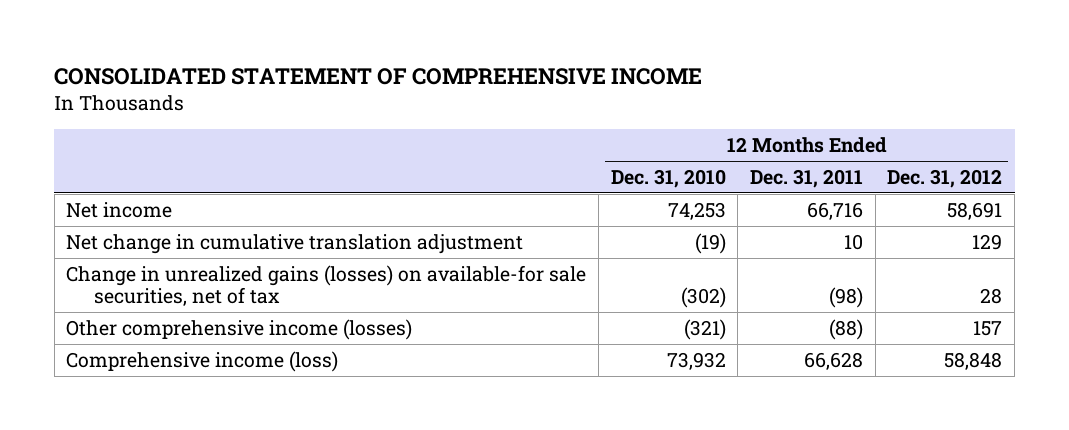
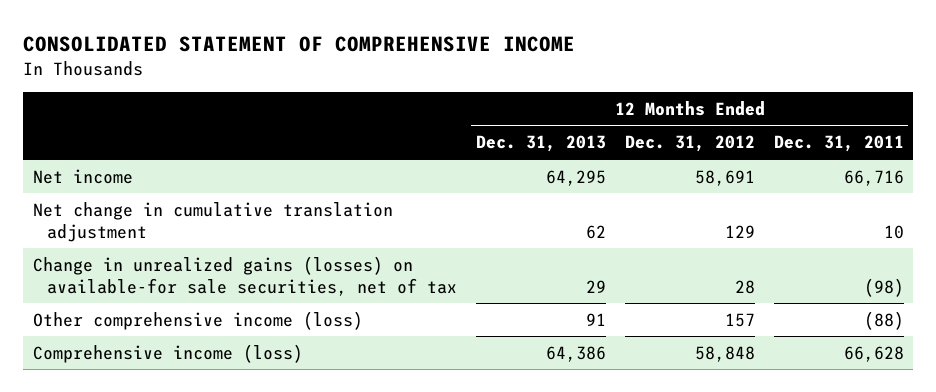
[610,168,726,188] Dec. 31, 2010 -> none
none -> [476,135,607,153] Dec. 31, 2013
[66,318,413,340] Other comprehensive income (losses) -> [32,310,363,330] Other comprehensive income (loss)

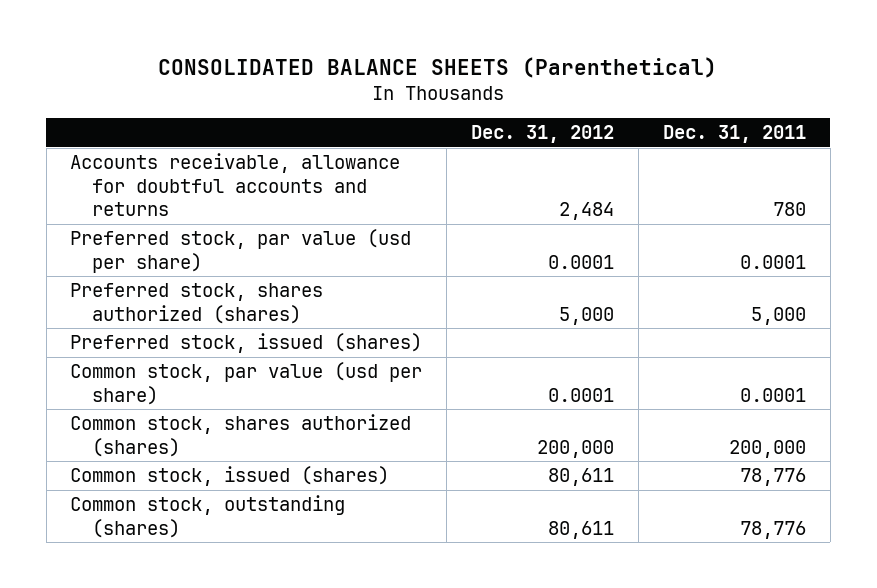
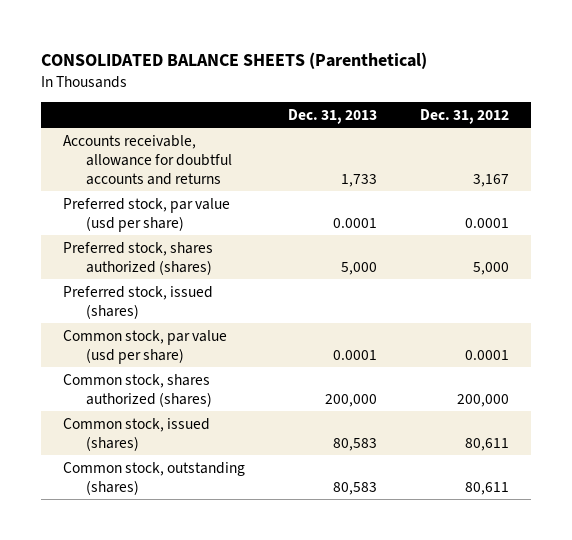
[663,125,807,144] Dec. 31, 2011 -> none
none -> [288,108,378,124] Dec. 31, 2013
[559,202,615,221] 2,484 -> [473,173,510,187] 3,167

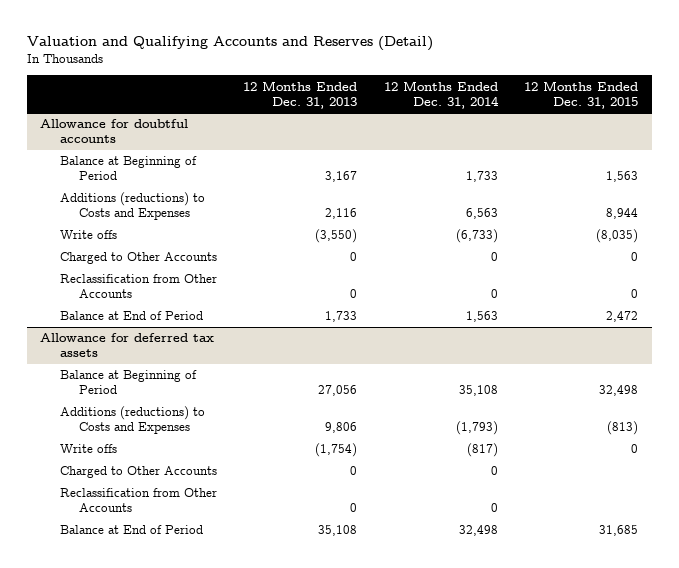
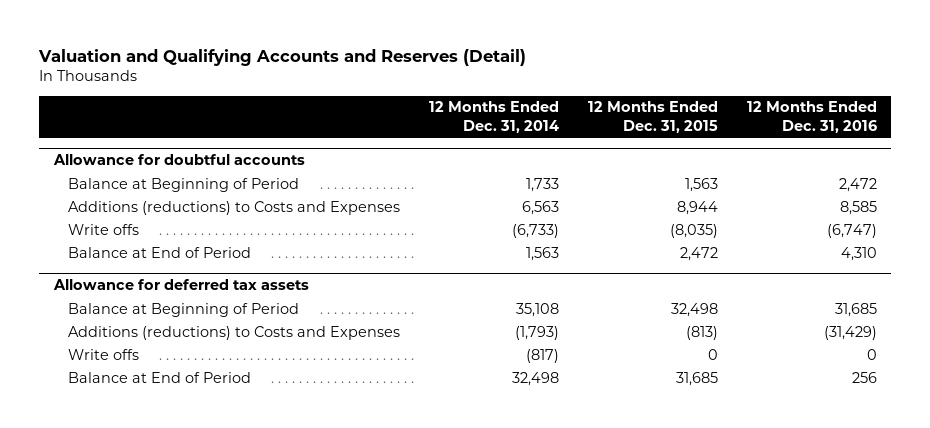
[243,80,358,109] 12 Months Ended Dec. 31, 2013 -> none
none -> [746,101,877,134] 12 Months Ended Dec. 31, 2016
[59,252,217,265] Charged to Other Accounts -> none
[59,274,217,299] Reclassification from Other Accounts -> none
[59,466,217,479] Charged to Other Accounts -> none
[59,488,217,513] Reclassification from Other Accounts -> none

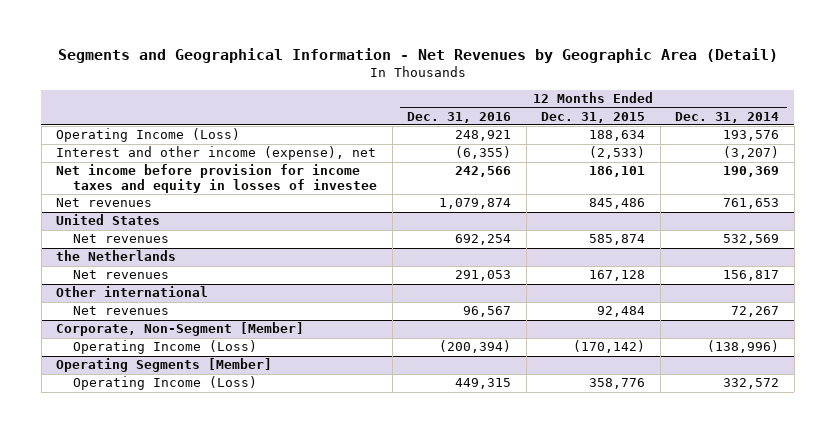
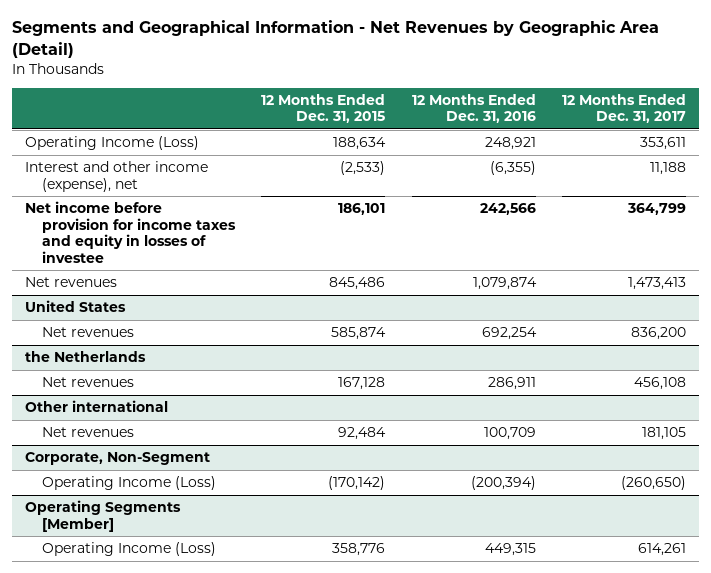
[675,111,780,123] Dec. 31, 2014 -> none
none -> [561,93,686,124] 12 Months Ended Dec. 31, 2017
[455,270,512,282] 291,053 -> [487,377,536,391] 286,911
[463,306,512,318] 96,567 -> [483,427,536,441] 100,709
[56,322,305,337] Corporate, Non-Segment [Member] -> [24,452,210,466] Corporate, Non-Segment

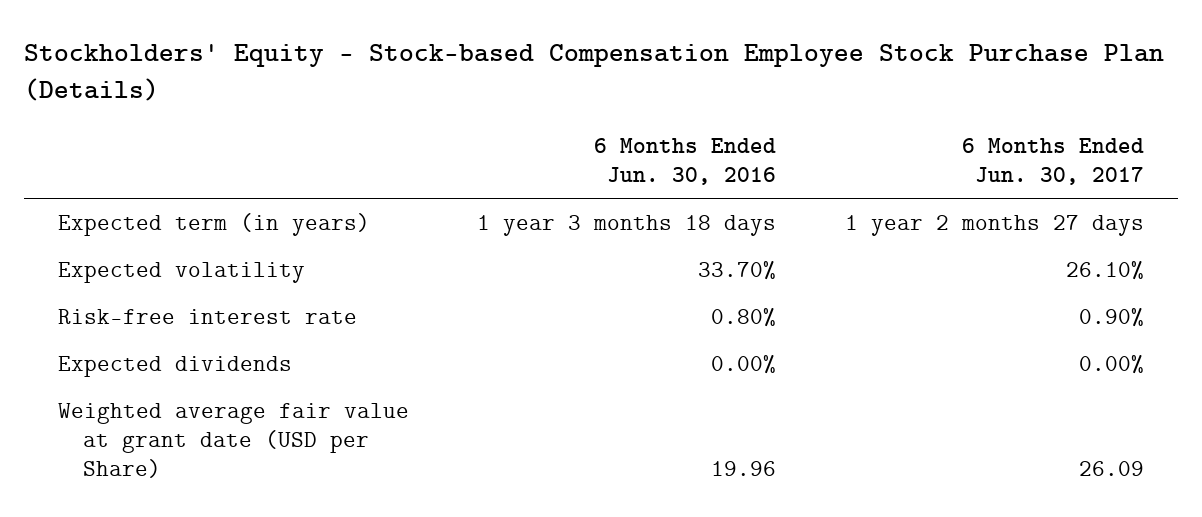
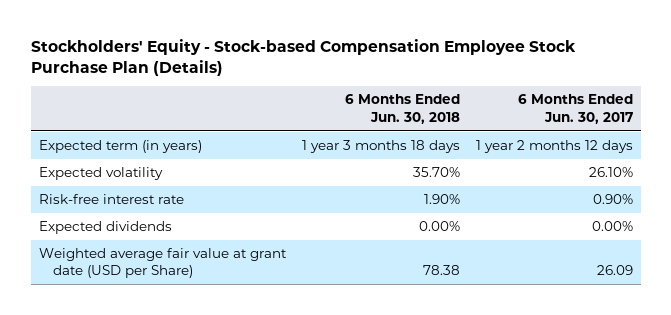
[594,137,777,185] 6 Months Ended Jun. 30, 2016 -> none
none -> [344,94,460,124] 6 Months Ended Jun. 30, 2018
[844,214,1144,236] 1 year 2 months 27 days -> [475,140,633,154] 1 year 2 months 12 days

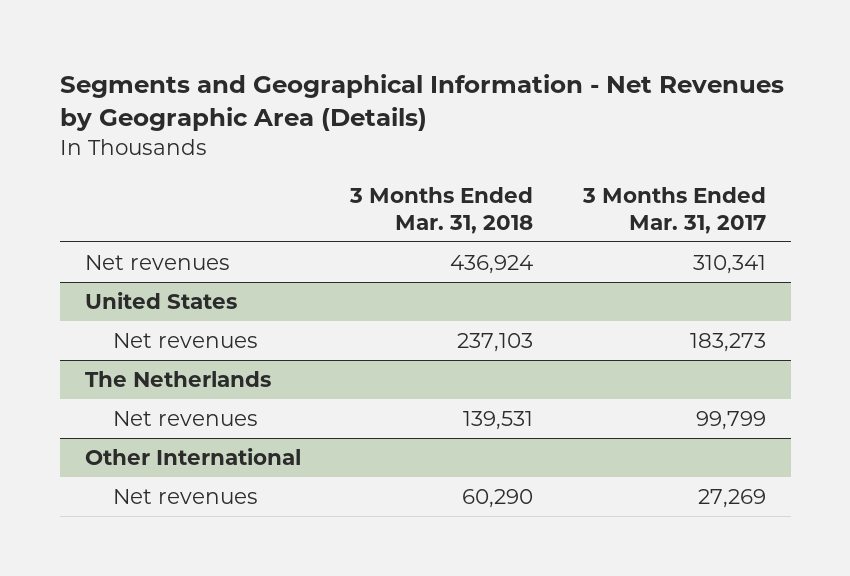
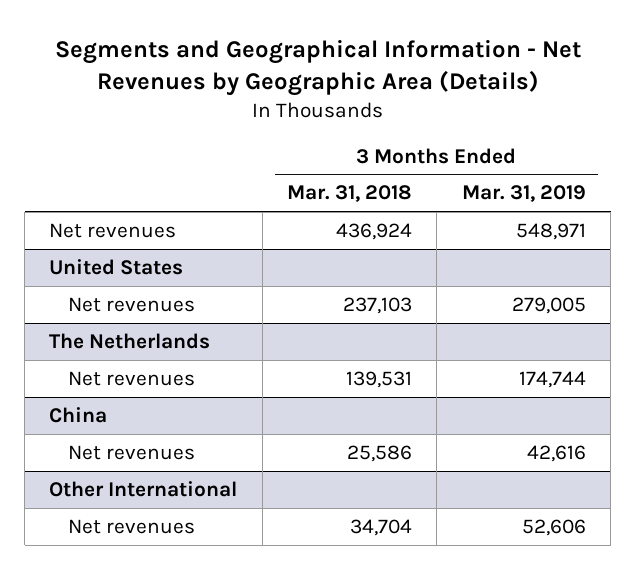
[581,186,766,234] 3 Months Ended Mar. 31, 2017 -> none
none -> [461,185,586,203] Mar. 31, 2019
none -> [49,406,108,423] China
none -> [67,444,195,460] Net revenues
[462,488,534,508] 60,290 -> [350,518,413,536] 34,704

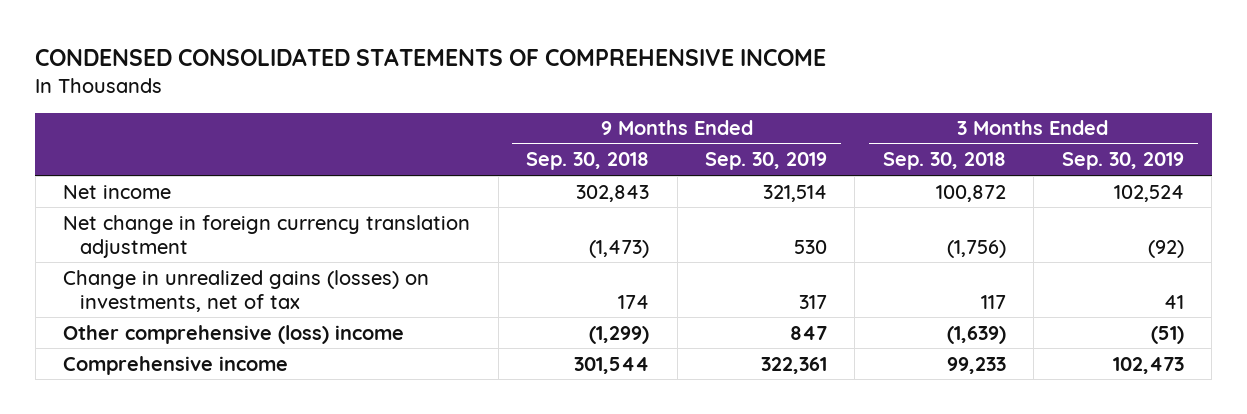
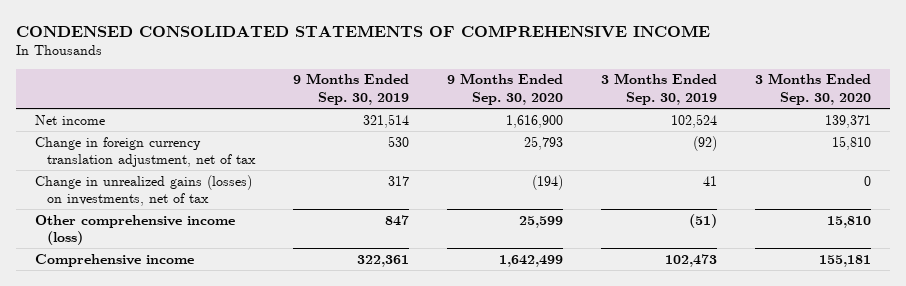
[526,152,650,171] Sep. 30, 2018 -> none
[882,152,1006,171] Sep. 30, 2018 -> none
none -> [447,73,564,105] 9 Months Ended Sep. 30, 2020
none -> [755,73,872,105] 3 Months Ended Sep. 30, 2020
[63,214,471,258] Net change in foreign currency translation adjustment -> [34,136,257,168] Change in foreign currency translation adjustment, net of tax
[63,324,405,344] Other comprehensive (loss) income -> [34,214,235,246] Other comprehensive income (loss)

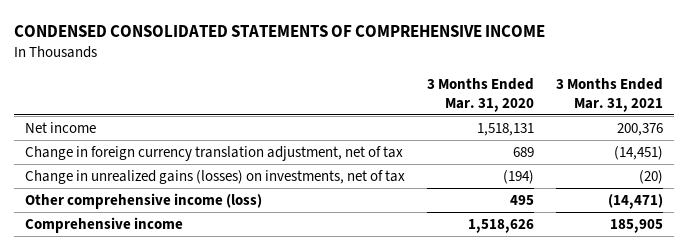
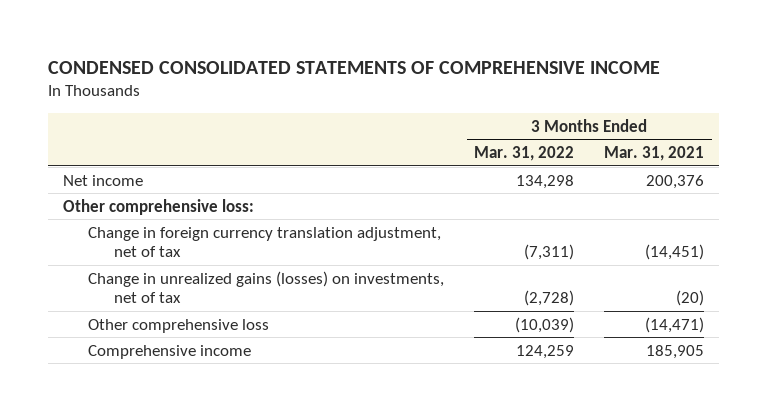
[426,77,534,112] 3 Months Ended Mar. 31, 2020 -> none
none -> [474,145,575,161] Mar. 31, 2022
none -> [62,198,254,215] Other comprehensive loss:
[24,192,262,209] Other comprehensive income (loss) -> [88,318,270,333] Other comprehensive loss

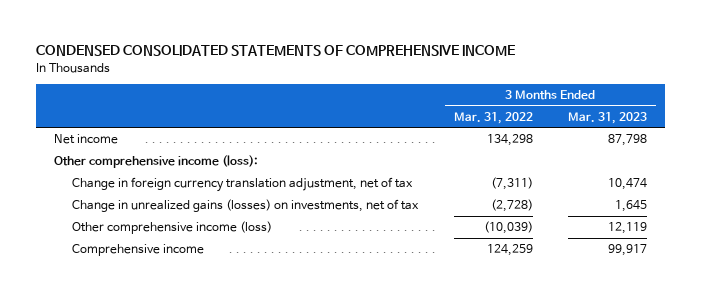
[604,145,705,161] Mar. 31, 2021 -> none
none -> [568,111,648,124] Mar. 31, 2023
[62,198,254,215] Other comprehensive loss: -> [54,155,259,169] Other comprehensive income (loss):
[88,318,270,333] Other comprehensive loss -> [72,221,273,235] Other comprehensive income (loss)

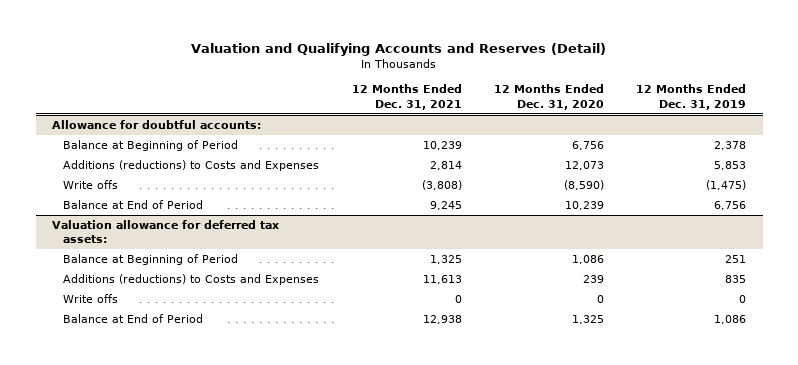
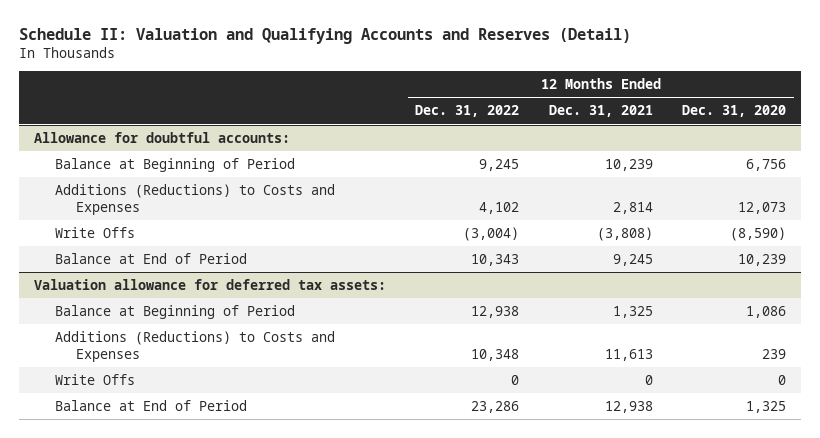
[191,42,607,56] Valuation and Qualifying Accounts and Reserves (Detail) -> [19,28,632,45] Schedule II: Valuation and Qualifying Accounts and Reserves (Detail)
[636,84,747,110] 12 Months Ended Dec. 31, 2019 -> none
none -> [415,105,520,118] Dec. 31, 2022
[63,159,320,171] Additions (reductions) to Costs and Expenses -> [54,183,335,215] Additions (Reductions) to Costs and Expenses
[63,179,119,189] Write offs -> [54,226,135,238] Write Offs
[63,273,320,285] Additions (reductions) to Costs and Expenses -> [54,330,335,362] Additions (Reductions) to Costs and Expenses
[63,293,119,303] Write offs -> [54,373,135,385] Write Offs

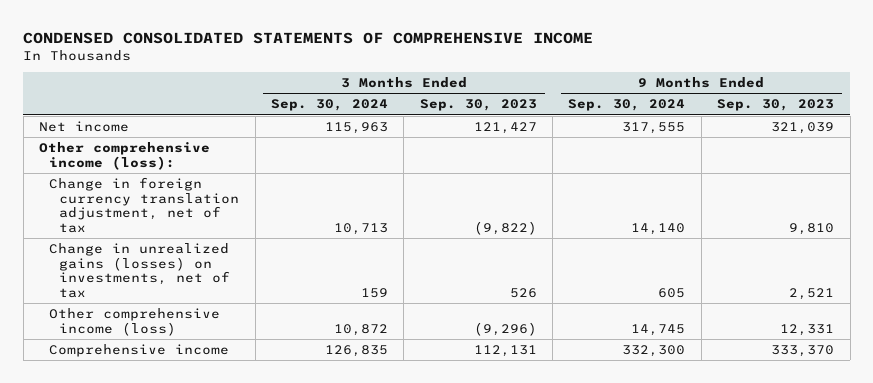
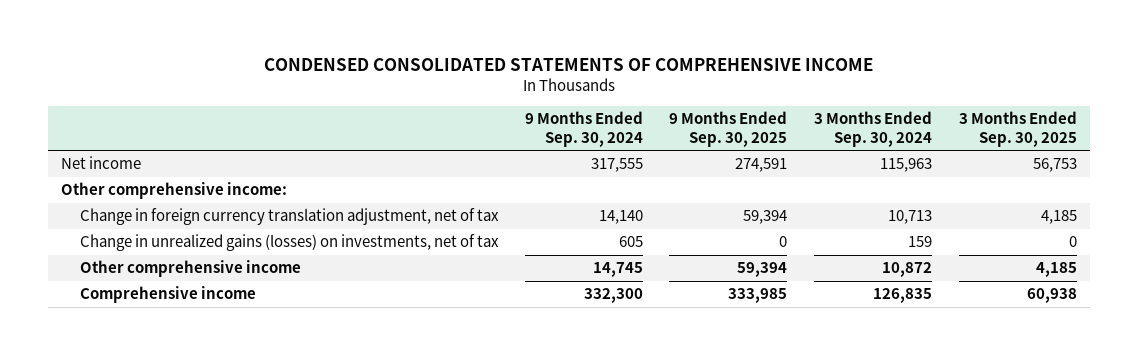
[419,99,537,112] Sep. 30, 2023 -> none
[717,99,835,112] Sep. 30, 2023 -> none
none -> [669,111,788,147] 9 Months Ended Sep. 30, 2025
none -> [958,111,1077,147] 3 Months Ended Sep. 30, 2025
[38,142,210,170] Other comprehensive income (loss): -> [61,182,288,200] Other comprehensive income:
[49,308,221,336] Other comprehensive income (loss) -> [79,260,301,278] Other comprehensive income

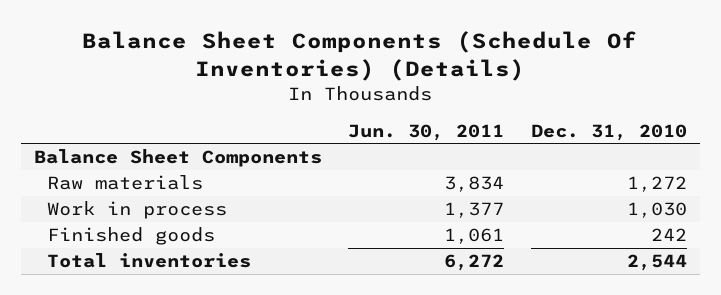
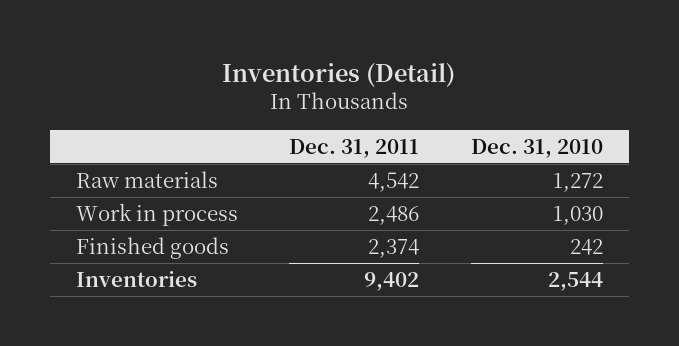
[82,31,638,81] Balance Sheet Components (Schedule Of Inventories) (Details) -> [222,61,456,87] Inventories (Detail)
[348,123,505,141] Jun. 30, 2011 -> none
none -> [289,138,420,158] Dec. 31, 2011
[34,149,323,168] Balance Sheet Components -> none
[46,253,251,269] Total inventories -> [76,271,198,288] Inventories

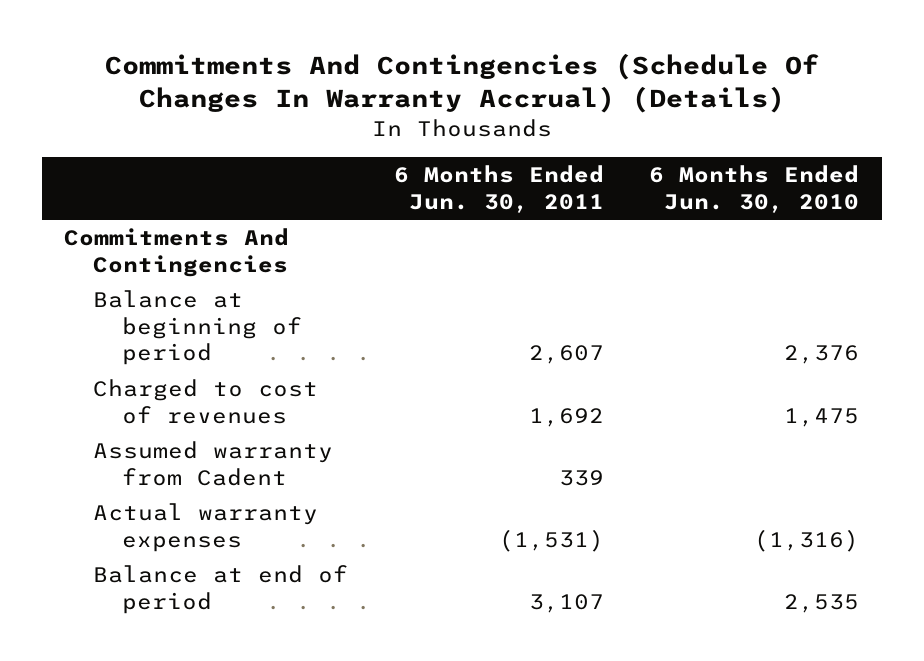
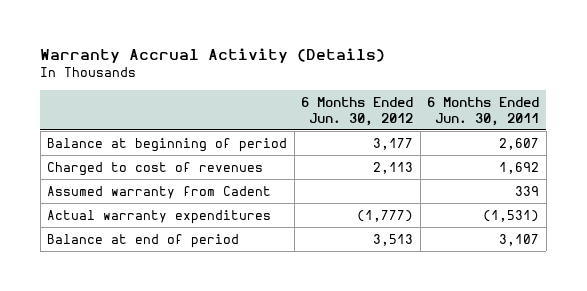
[104,53,819,114] Commitments And Contingencies (Schedule Of Changes In Warranty Accrual) (Details) -> [40,48,386,64] Warranty Accrual Activity (Details)
[649,165,860,213] 6 Months Ended Jun. 30, 2010 -> none
none -> [301,96,414,126] 6 Months Ended Jun. 30, 2012
[64,228,290,277] Commitments And Contingencies -> none
[93,503,319,552] Actual warranty expenses -> [47,209,272,224] Actual warranty expenditures

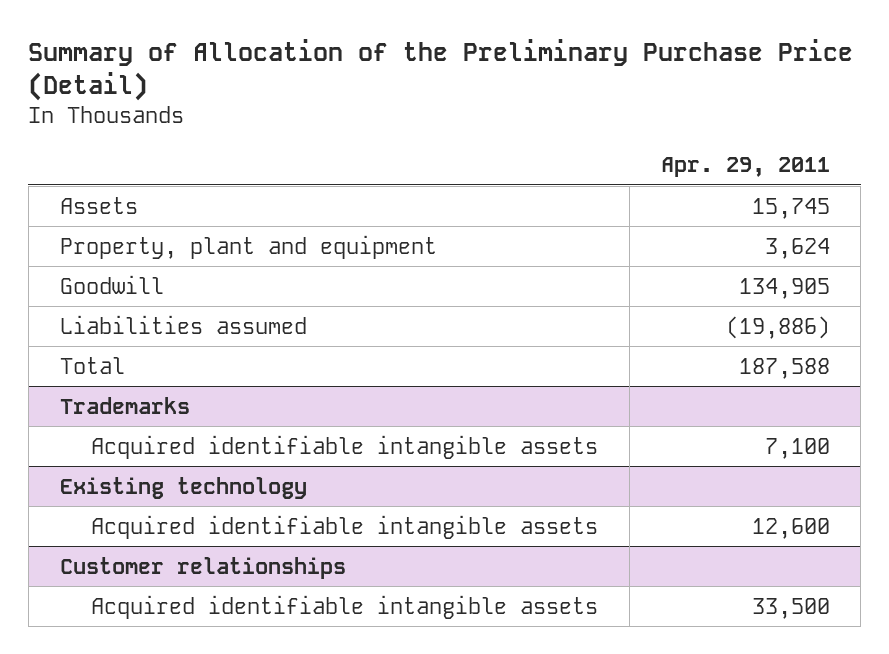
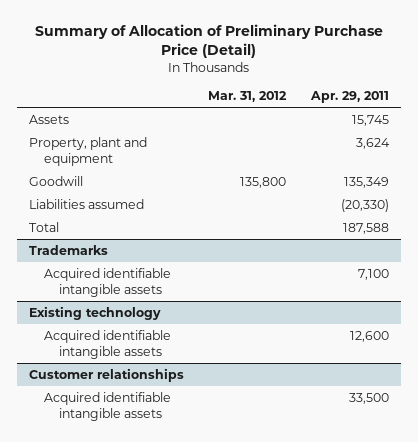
[28,39,854,102] Summary of Allocation of the Preliminary Purchase Price (Detail) -> [34,24,383,59] Summary of Allocation of Preliminary Purchase Price (Detail)
none -> [208,91,288,103] Mar. 31, 2012
[738,277,830,299] 134,905 -> [343,176,389,188] 135,349
[725,315,830,339] (19,886) -> [340,198,389,212] (20,330)

